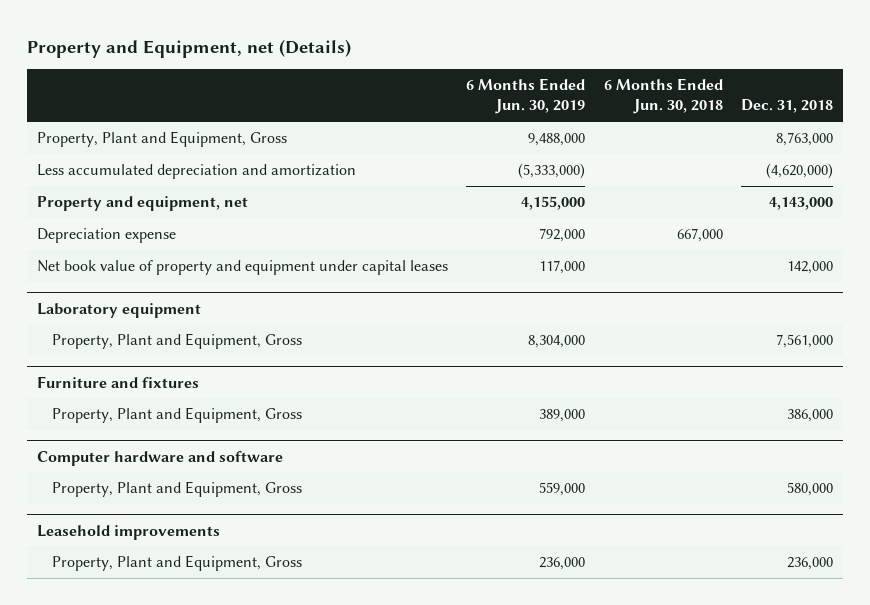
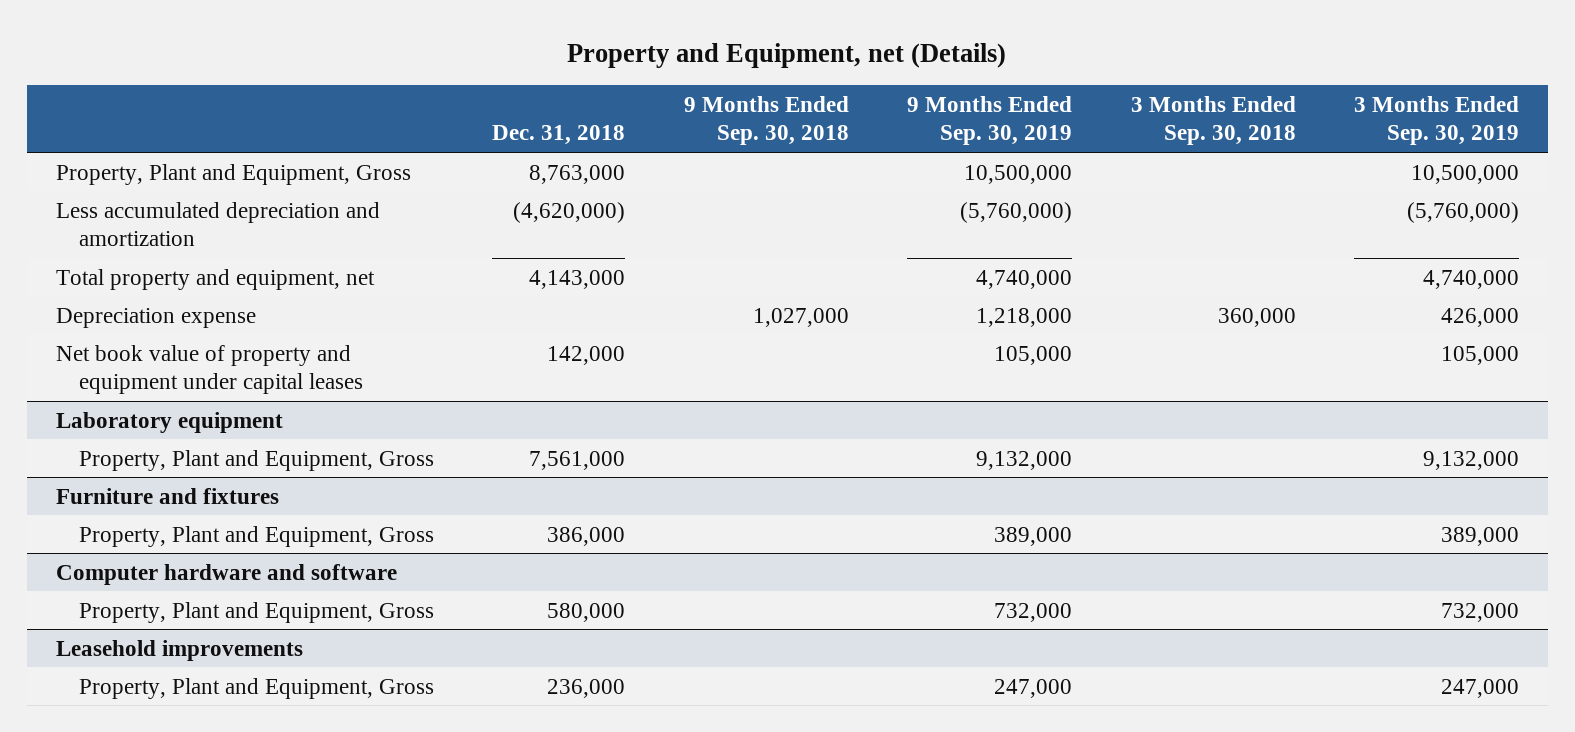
[466,78,586,115] 6 Months Ended Jun. 30, 2019 -> none
[603,78,723,115] 6 Months Ended Jun. 30, 2018 -> none
none -> [683,95,849,146] 9 Months Ended Sep. 30, 2018
none -> [907,95,1073,146] 9 Months Ended Sep. 30, 2019
none -> [1130,95,1296,146] 3 Months Ended Sep. 30, 2018
none -> [1354,95,1520,146] 3 Months Ended Sep. 30, 2019
[36,196,248,212] Property and equipment, net -> [55,268,375,290] Total property and equipment, net

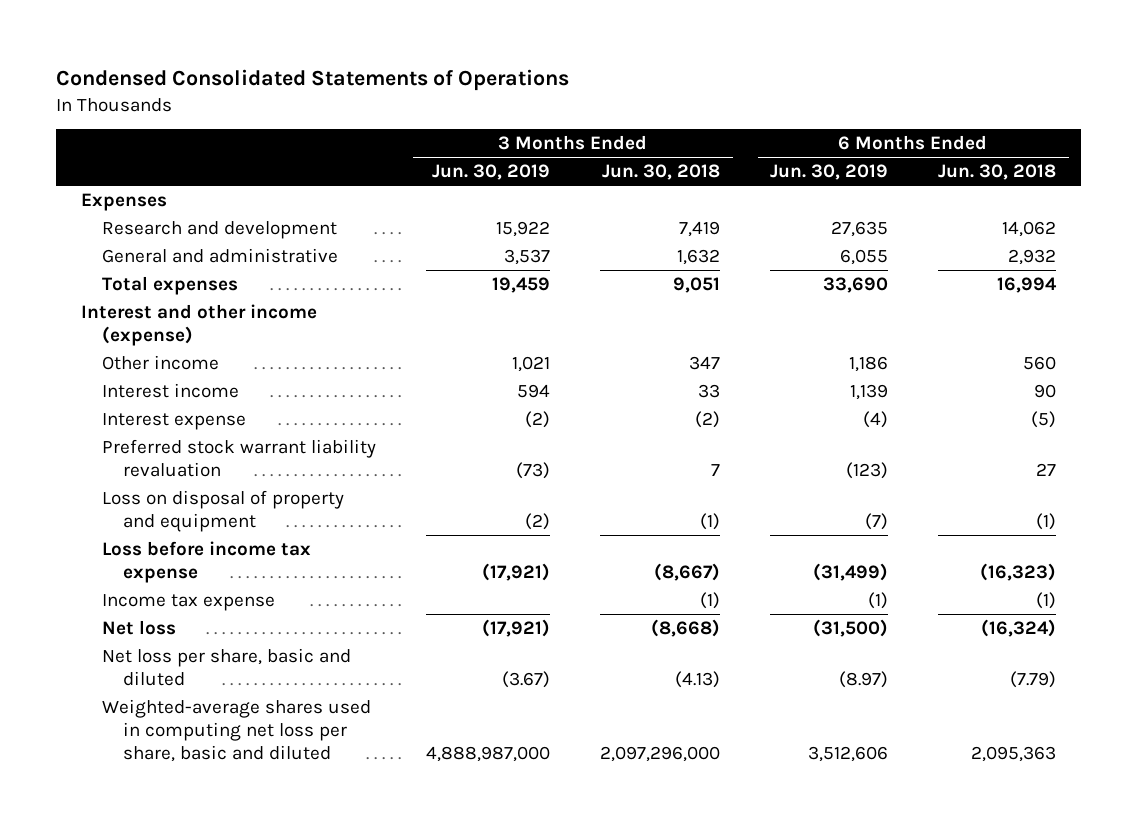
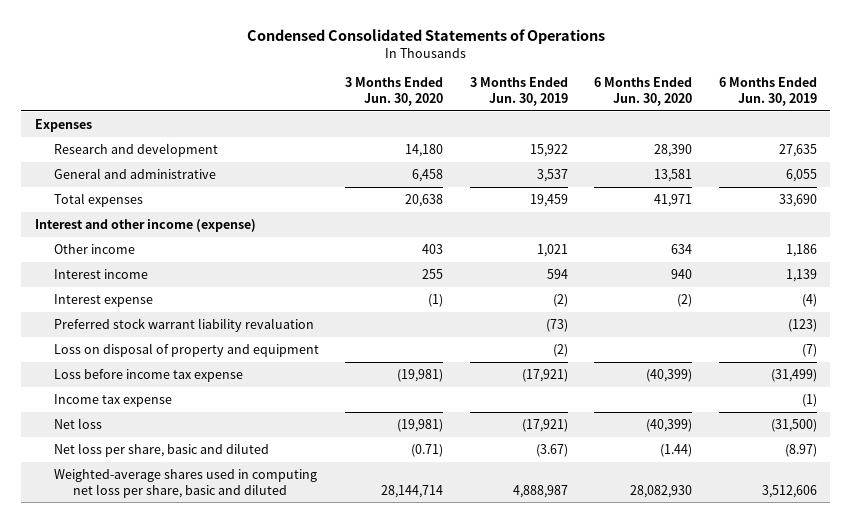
[602,164,721,181] Jun. 30, 2018 -> none
[938,164,1057,181] Jun. 30, 2018 -> none
none -> [345,77,444,106] 3 Months Ended Jun. 30, 2020
none -> [594,77,693,106] 6 Months Ended Jun. 30, 2020
[425,746,550,763] 4,888,987,000 -> [512,484,568,498] 4,888,987

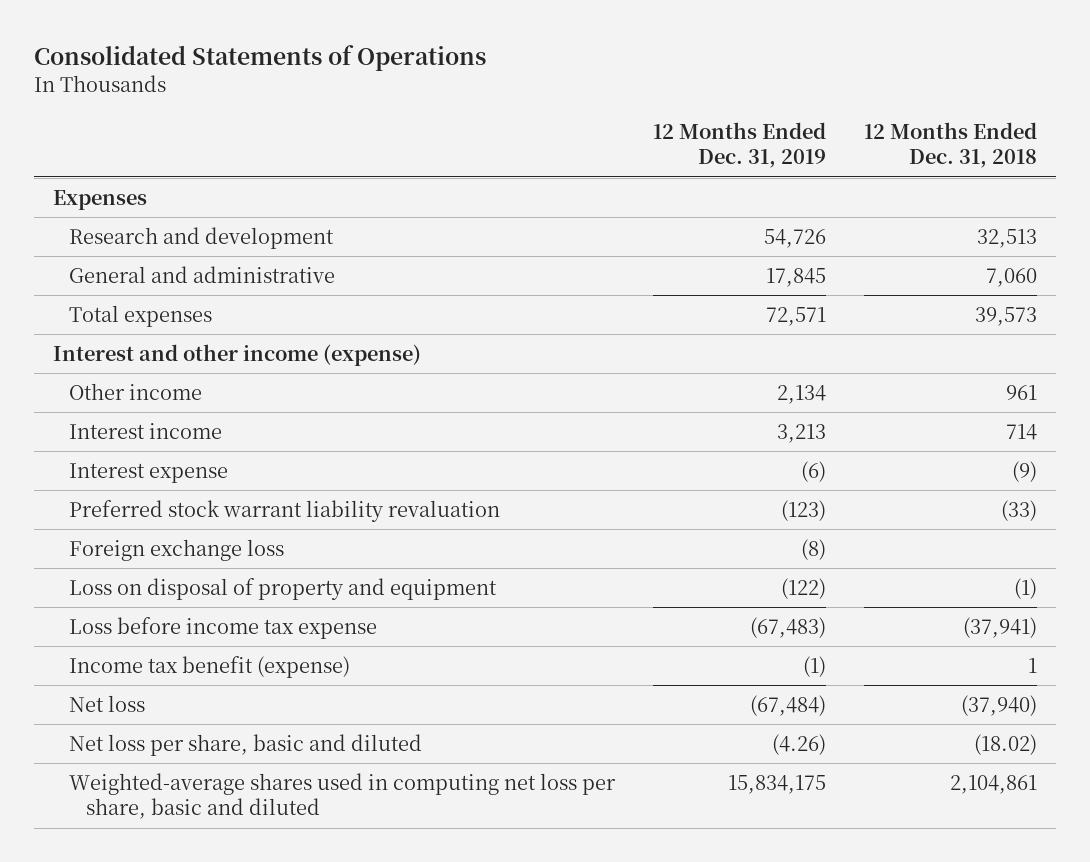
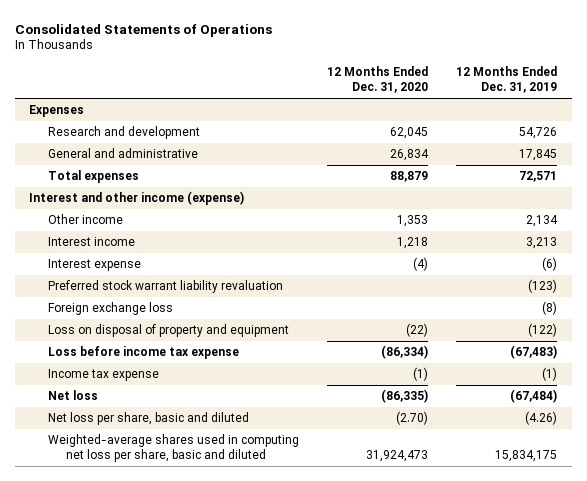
[864,121,1038,169] 12 Months Ended Dec. 31, 2018 -> none
none -> [327,66,429,94] 12 Months Ended Dec. 31, 2020
[69,655,351,678] Income tax benefit (expense) -> [47,369,159,382] Income tax expense

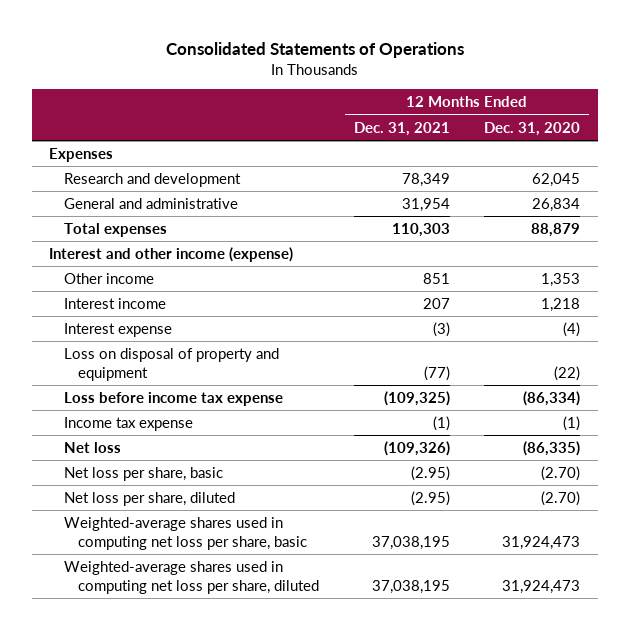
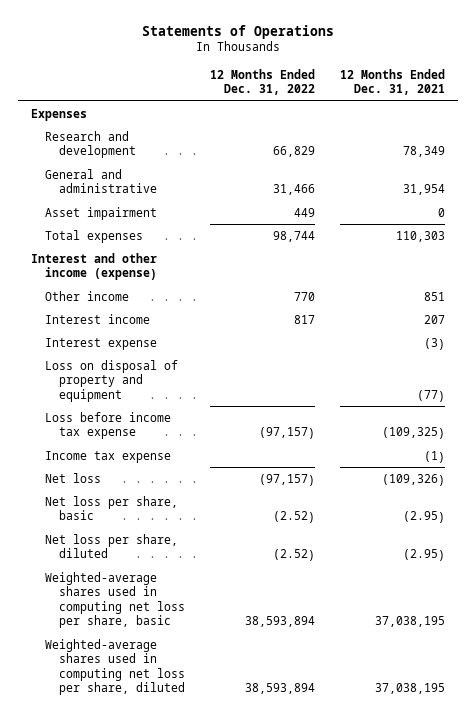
[165,41,464,58] Consolidated Statements of Operations -> [142,24,335,39] Statements of Operations
[484,121,581,136] Dec. 31, 2020 -> none
none -> [210,68,316,96] 12 Months Ended Dec. 31, 2022
none -> [45,206,158,220] Asset impairment

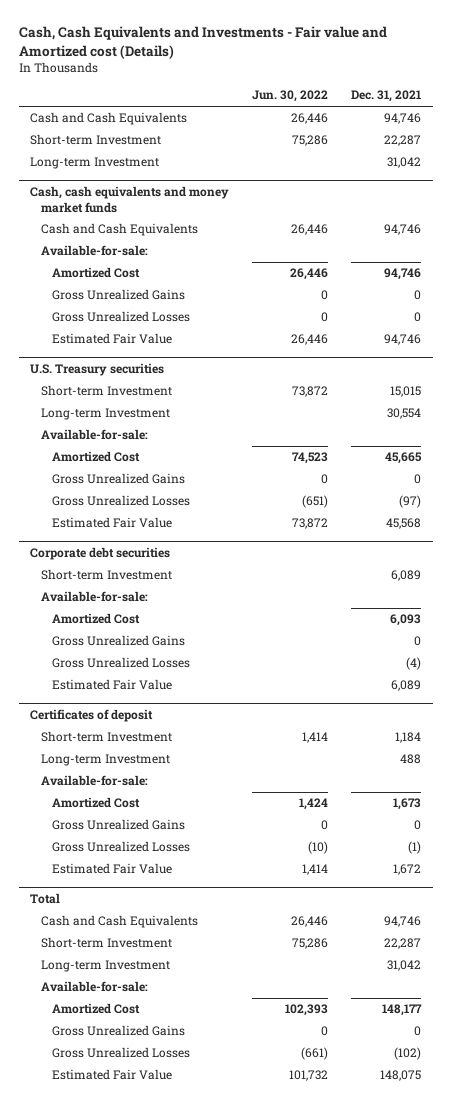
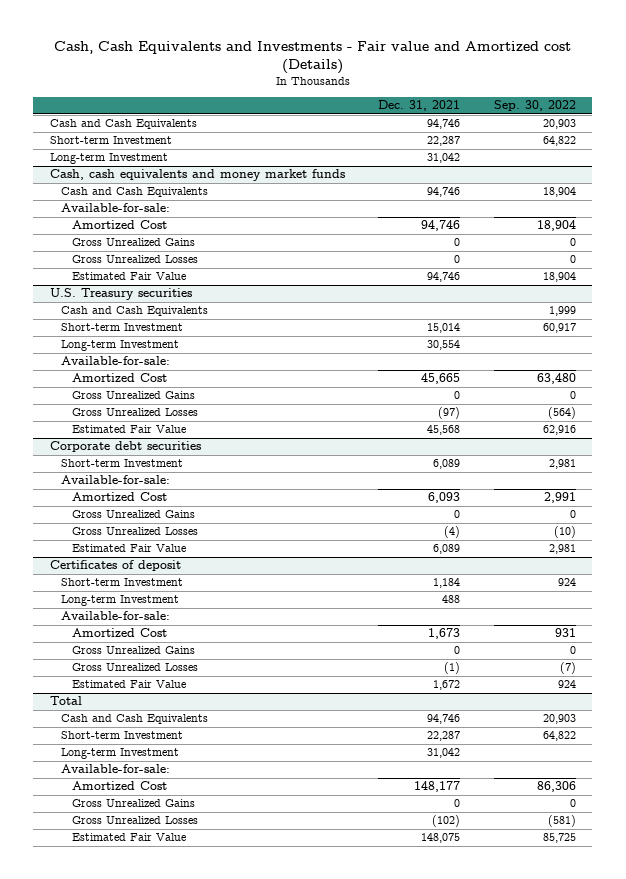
[252,90,329,103] Jun. 30, 2022 -> none
none -> [493,100,576,112] Sep. 30, 2022
none -> [60,306,208,317] Cash and Cash Equivalents
[390,386,422,398] 15,015 -> [427,323,461,334] 15,014

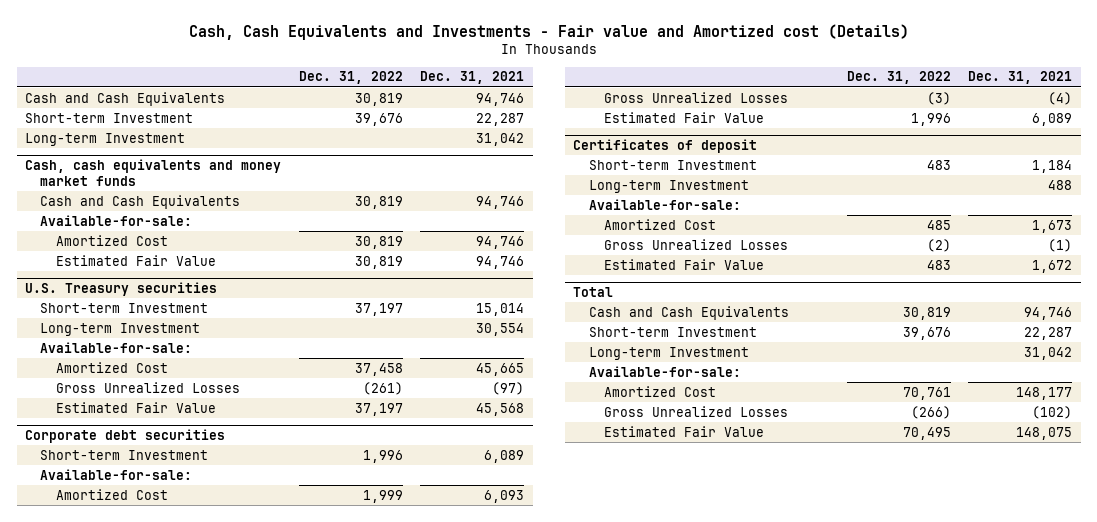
[493,100,576,112] Sep. 30, 2022 -> none
none -> [298,71,403,85] Dec. 31, 2022
[71,238,195,247] Gross Unrealized Gains -> none
[71,255,198,264] Gross Unrealized Losses -> none
[60,306,208,317] Cash and Cash Equivalents -> none
[71,391,195,400] Gross Unrealized Gains -> none
[71,510,195,519] Gross Unrealized Gains -> none
[71,646,195,655] Gross Unrealized Gains -> none
[71,799,195,808] Gross Unrealized Gains -> none

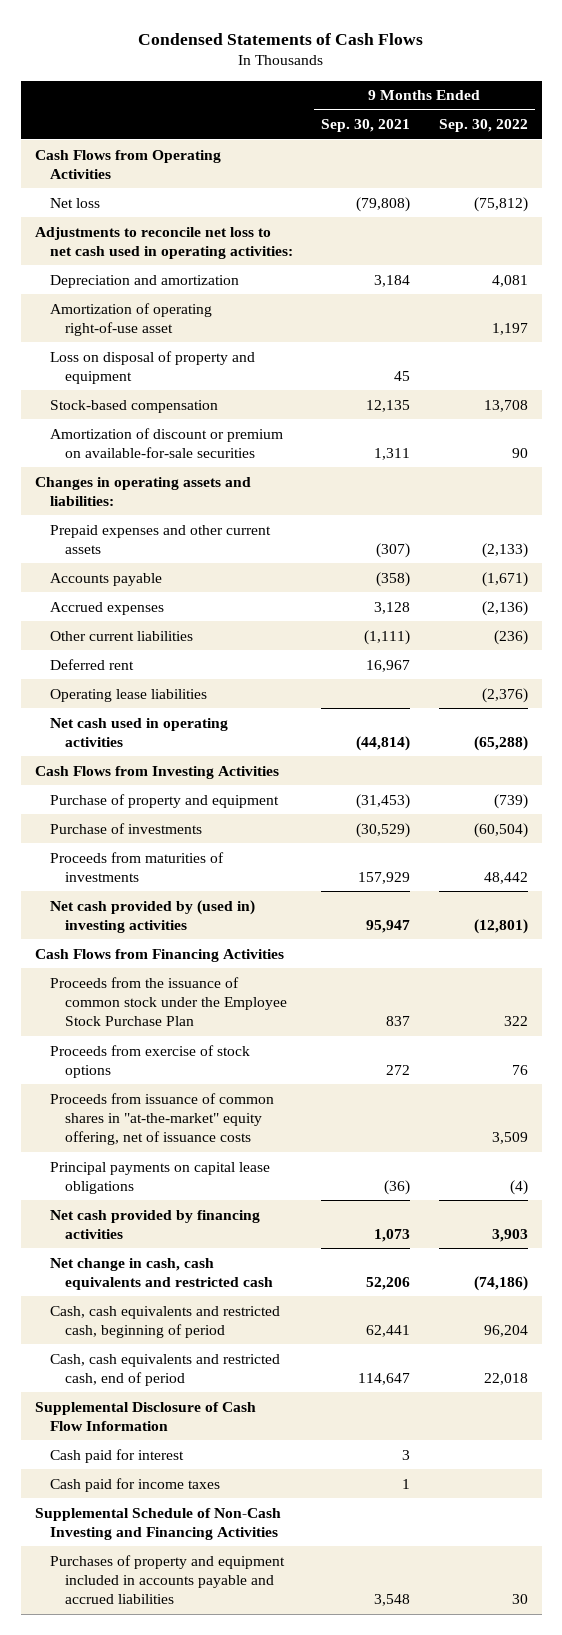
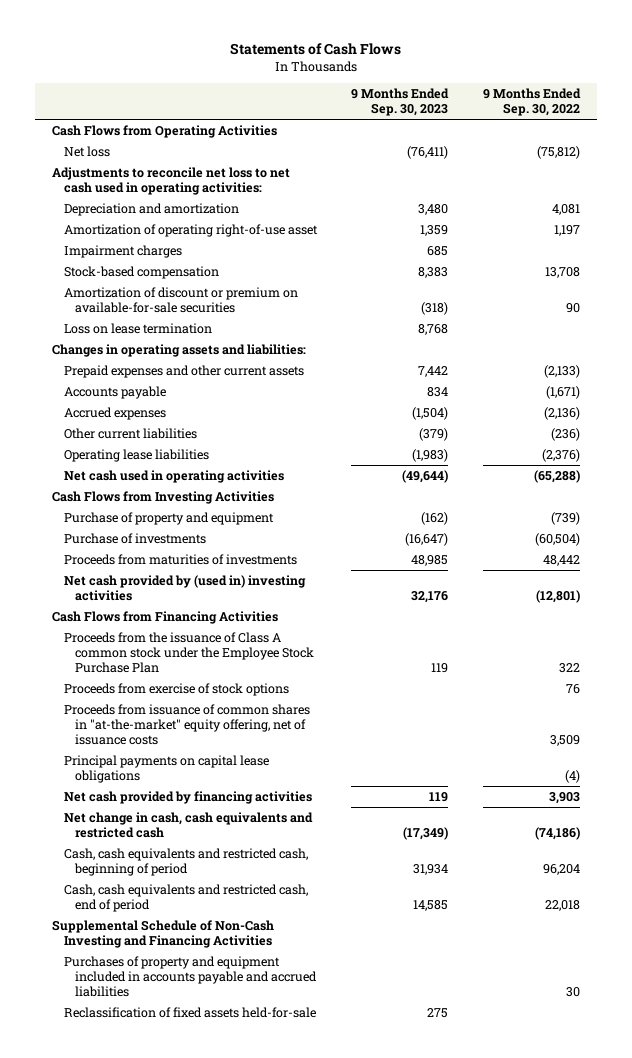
[138,32,424,45] Condensed Statements of Cash Flows -> [230,43,402,56] Statements of Cash Flows
[321,119,411,133] Sep. 30, 2021 -> none
none -> [351,87,450,116] 9 Months Ended Sep. 30, 2023
[50,350,256,384] Loss on disposal of property and equipment -> none
none -> [63,244,182,258] Impairment charges
none -> [63,322,212,334] Loss on lease termination
[50,658,135,670] Deferred rent -> none
[50,976,288,1027] Proceeds from the issuance of common stock under the Employee Stock Purchase Plan -> [63,631,315,674] Proceeds from the issuance of Class A common stock under the Employee Stock Purchase Plan
[34,1401,256,1431] Supplemental Disclosure of Cash Flow Information -> none
[50,1448,185,1463] Cash paid for interest -> none
[50,1477,221,1492] Cash paid for income taxes -> none
none -> [63,1006,316,1018] Reclassification of fixed assets held-for-sale

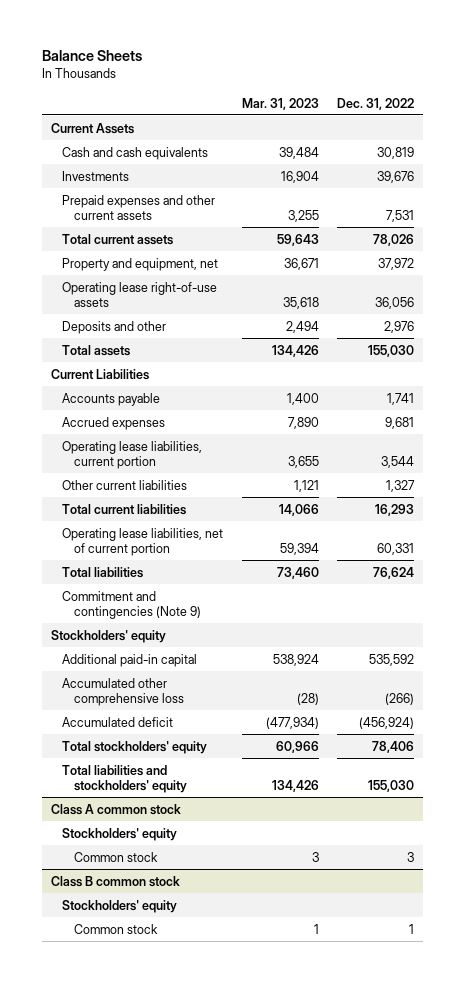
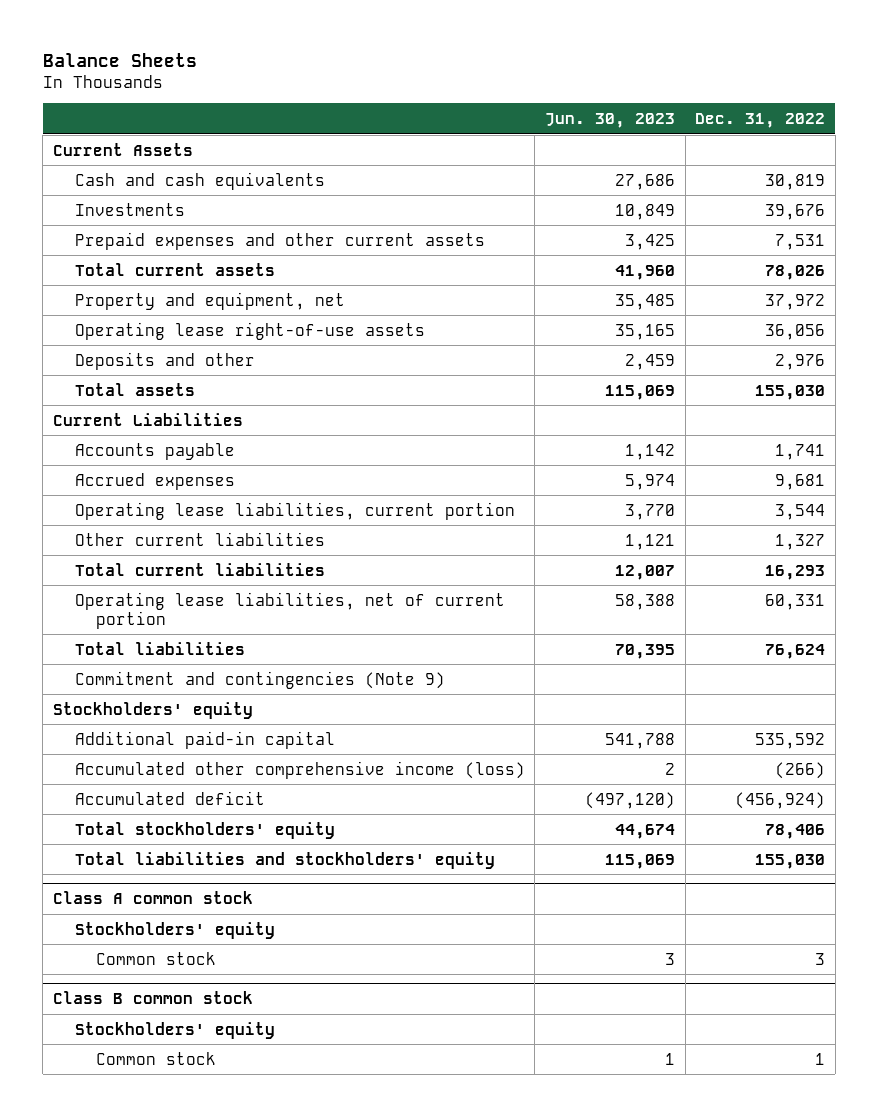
[241,97,319,110] Mar. 31, 2023 -> none
none -> [544,113,675,129] Jun. 30, 2023
[62,677,184,706] Accumulated other comprehensive loss -> [74,760,525,779] Accumulated other comprehensive income (loss)

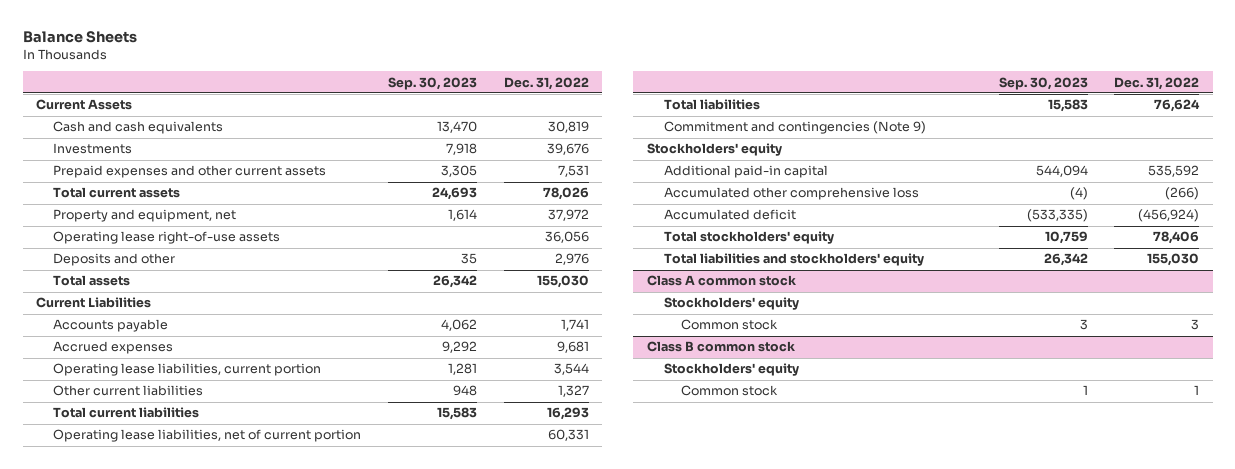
[544,113,675,129] Jun. 30, 2023 -> none
none -> [388,76,478,90] Sep. 30, 2023
[74,760,525,779] Accumulated other comprehensive income (loss) -> [663,187,919,201] Accumulated other comprehensive loss

